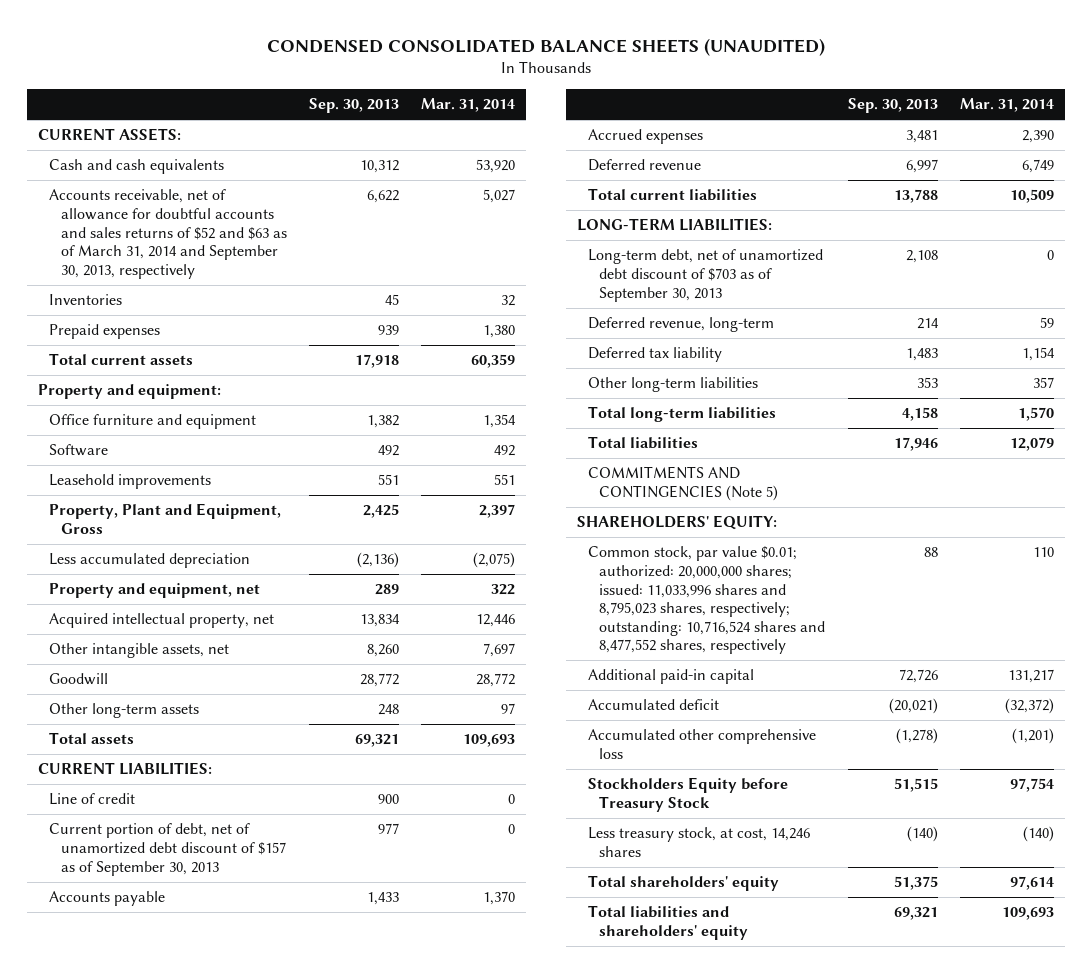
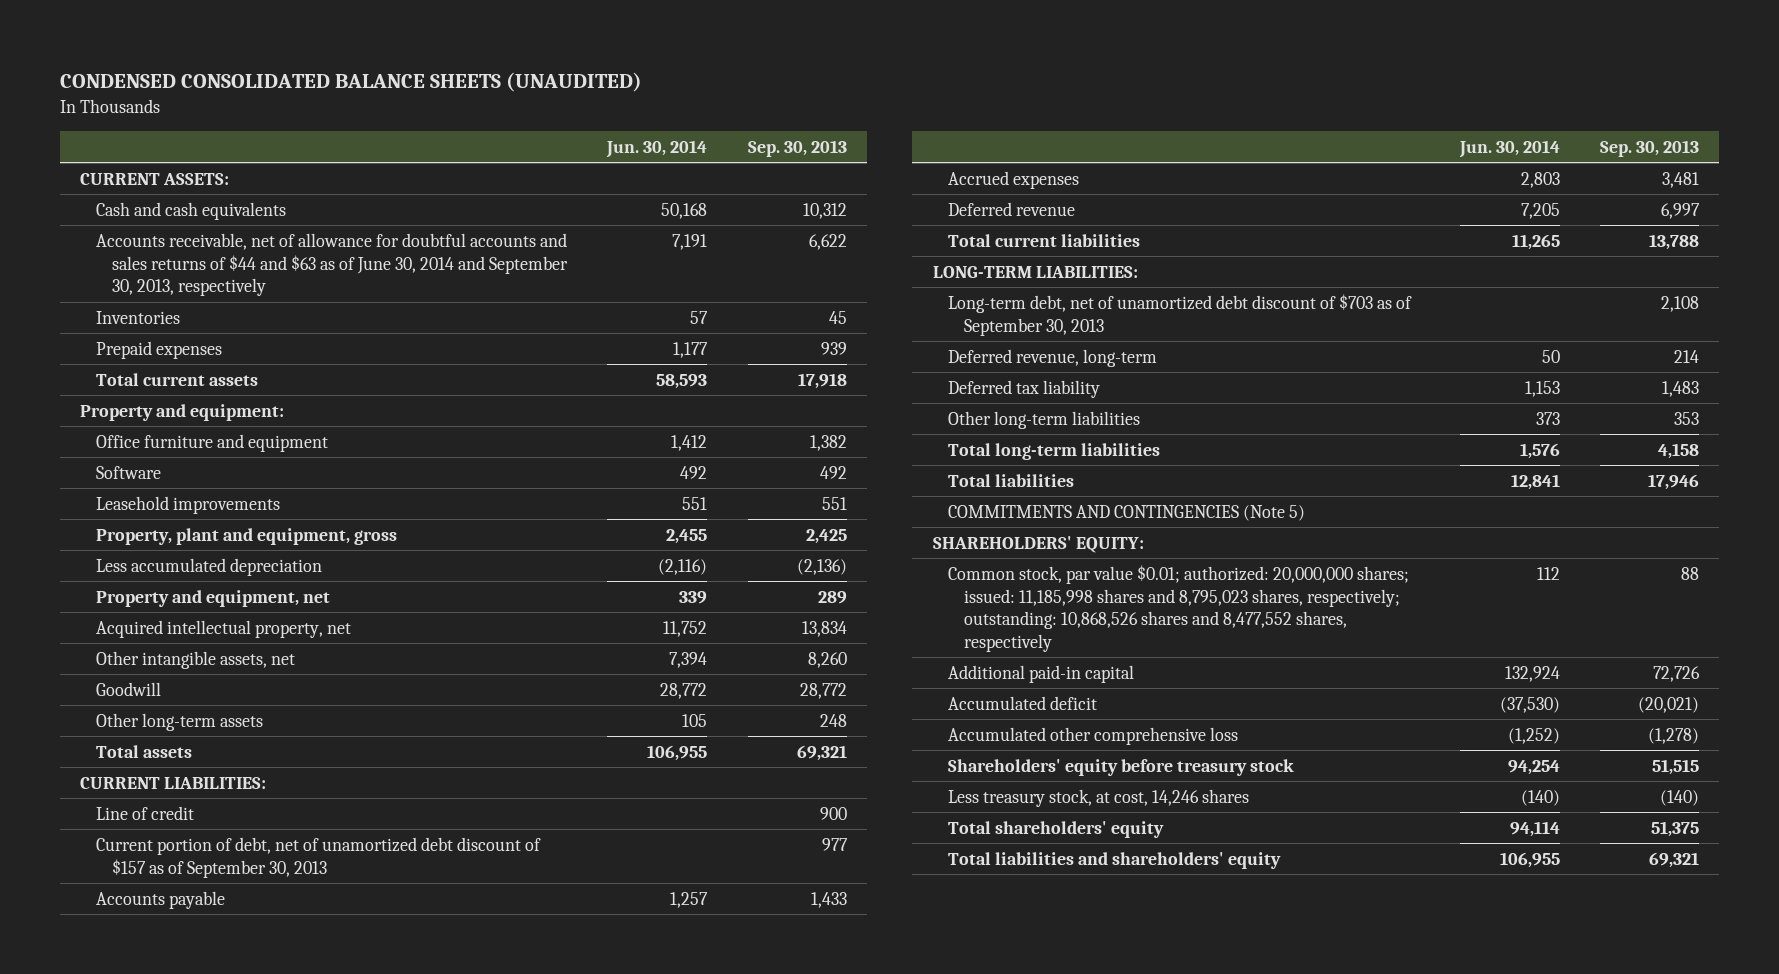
[420,98,515,113] Mar. 31, 2014 -> none
none -> [606,139,708,158] Jun. 30, 2014
[49,189,287,279] Accounts receivable, net of allowance for doubtful accounts and sales returns of $52 and $63 as of March 31, 2014 and September 30, 2013, respectively -> [96,232,568,297] Accounts receivable, net of allowance for doubtful accounts and sales returns of $44 and $63 as of June 30, 2014 and September 30, 2013, respectively
[49,503,282,534] Property, Plant and Equipment, Gross -> [96,527,398,545] Property, plant and equipment, gross
[588,546,826,655] Common stock, par value $0.01; authorized: 20,000,000 shares; issued: 11,033,996 shares and 8,795,023 shares, respectively; outstanding: 10,716,524 shares and 8,477,552 shares, respectively -> [948,564,1410,653] Common stock, par value $0.01; authorized: 20,000,000 shares; issued: 11,185,998 shares and 8,795,023 shares, respectively; outstanding: 10,868,526 shares and 8,477,552 shares, respectively
[588,777,789,812] Stockholders Equity before Treasury Stock -> [948,758,1295,776] Shareholders' equity before treasury stock

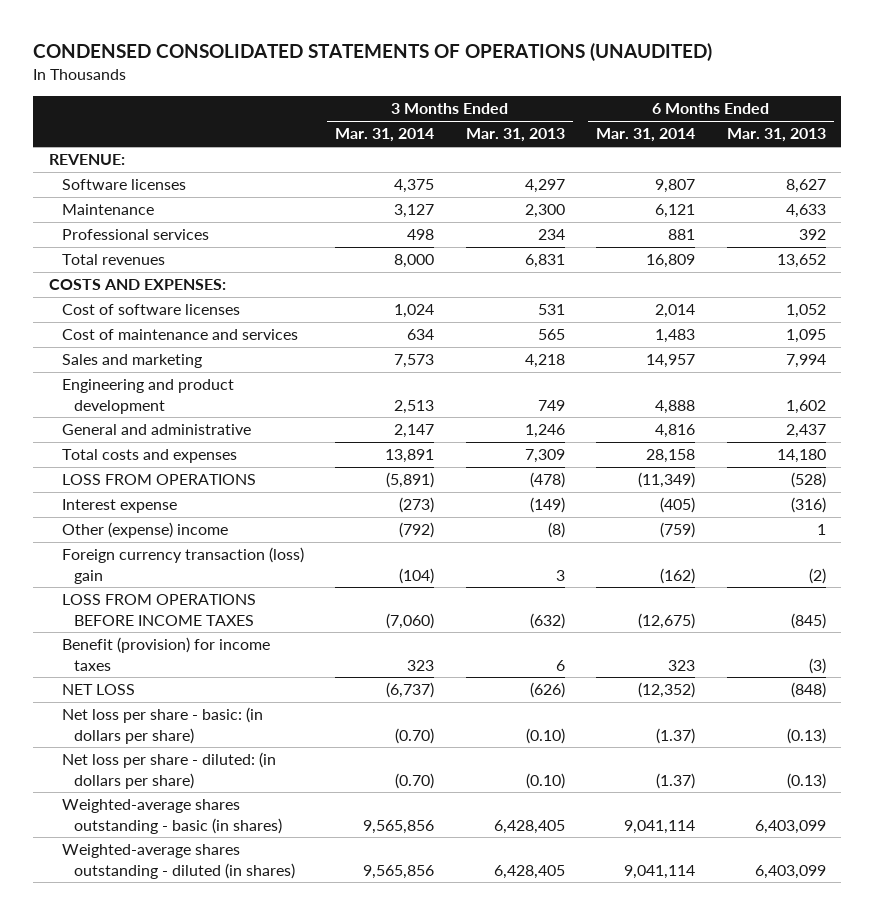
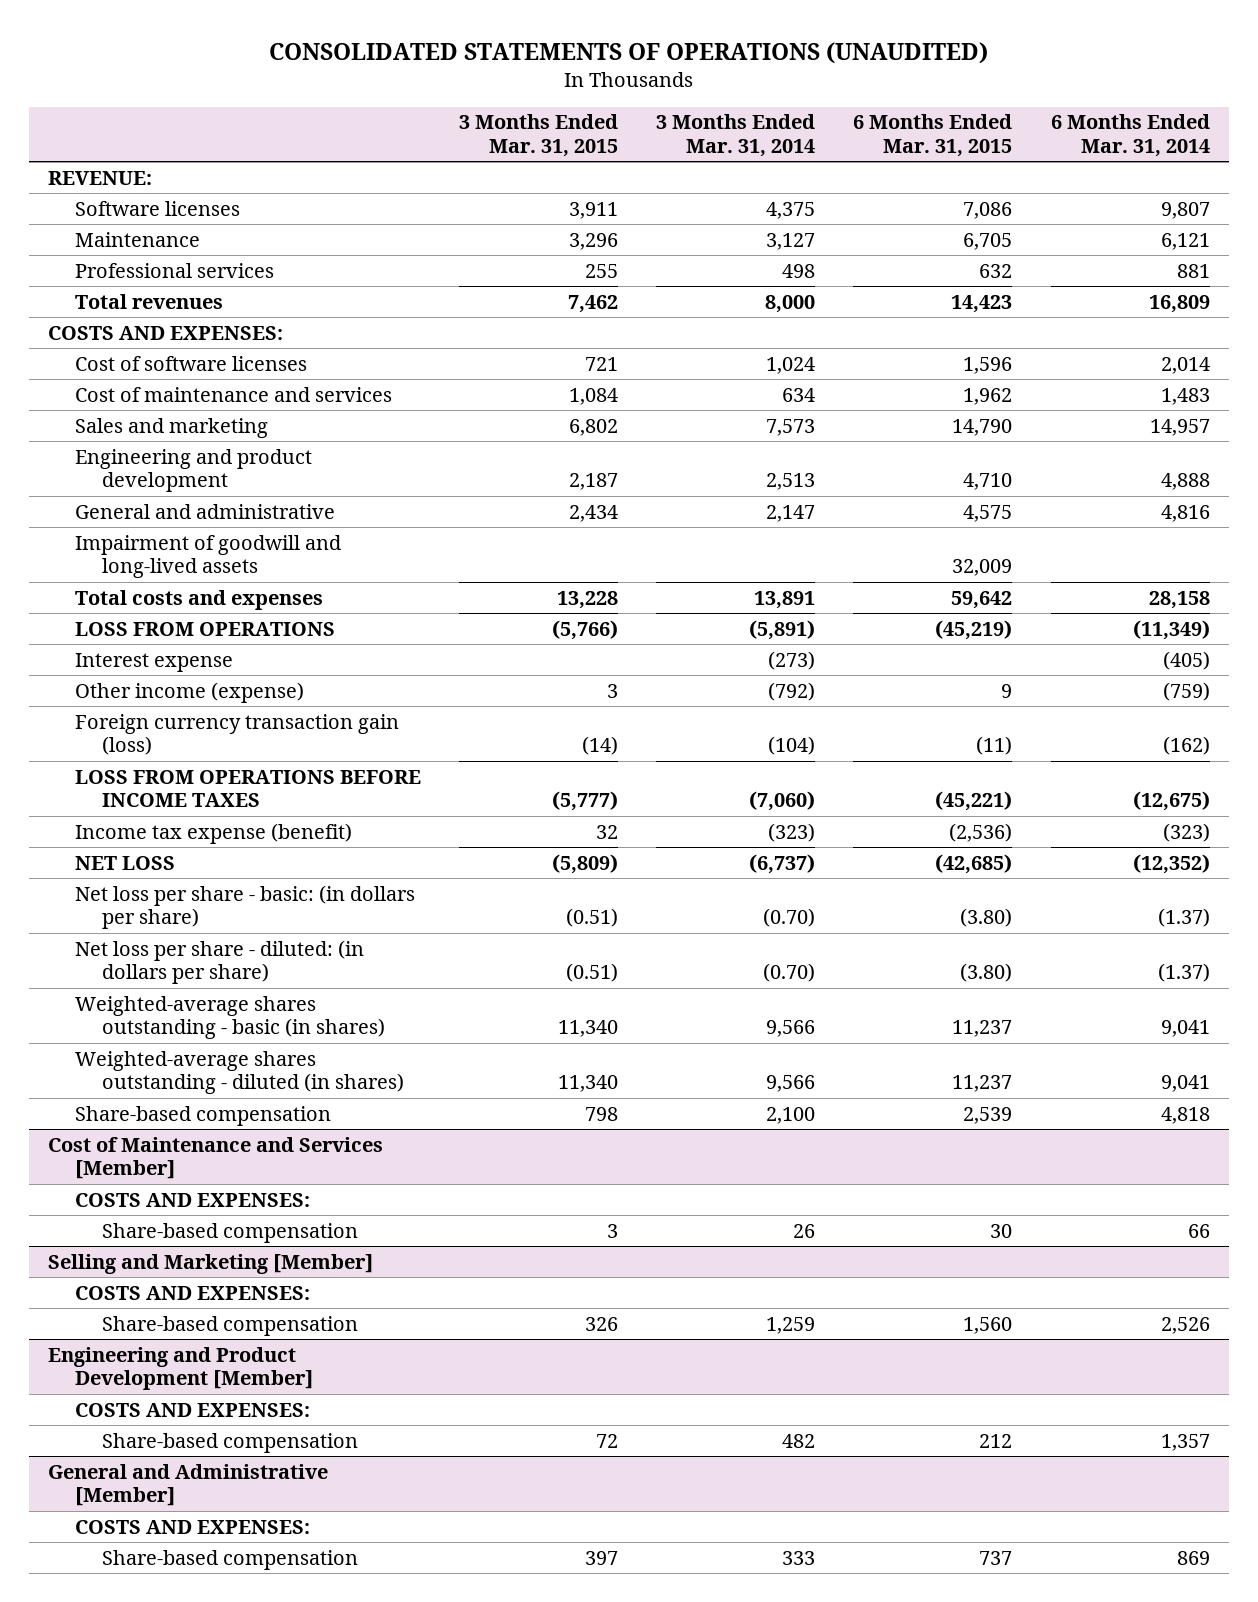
[33,43,713,62] CONDENSED CONSOLIDATED STATEMENTS OF OPERATIONS (UNAUDITED) -> [268,42,988,65] CONSOLIDATED STATEMENTS OF OPERATIONS (UNAUDITED)
[465,128,565,143] Mar. 31, 2013 -> none
[726,128,826,143] Mar. 31, 2013 -> none
none -> [459,114,619,158] 3 Months Ended Mar. 31, 2015
none -> [853,114,1013,158] 6 Months Ended Mar. 31, 2015
none -> [75,534,342,579] Impairment of goodwill and long-lived assets
[61,522,228,539] Other (expense) income -> [75,681,305,703] Other income (expense)
[61,547,304,584] Foreign currency transaction (loss) gain -> [75,713,400,756] Foreign currency transaction gain (loss)
[61,637,270,671] Benefit (provision) for income taxes -> [75,822,353,844] Income tax expense (benefit)
[407,659,435,671] 323 -> [768,822,816,842] (323)
[668,659,696,671] 323 -> [1162,822,1210,842] (323)
[363,819,435,834] 9,565,856 -> [766,1020,816,1038] 9,566
[624,819,696,834] 9,041,114 -> [1160,1020,1210,1038] 9,041
[363,864,435,879] 9,565,856 -> [766,1075,816,1093] 9,566
[624,864,696,879] 9,041,114 -> [1160,1075,1210,1093] 9,041
none -> [75,1105,332,1126] Share-based compensation
none -> [48,1136,384,1180] Cost of Maintenance and Services [Member]
none -> [75,1192,311,1207] COSTS AND EXPENSES:
none -> [102,1222,359,1243] Share-based compensation
none -> [48,1253,374,1274] Selling and Marketing [Member]
none -> [75,1285,311,1300] COSTS AND EXPENSES:
none -> [102,1315,359,1336] Share-based compensation
none -> [48,1346,314,1391] Engineering and Product Development [Member]
none -> [75,1402,311,1417] COSTS AND EXPENSES:
none -> [102,1432,359,1453] Share-based compensation
none -> [48,1463,329,1507] General and Administrative [Member]
none -> [75,1519,311,1534] COSTS AND EXPENSES:
none -> [102,1549,359,1570] Share-based compensation

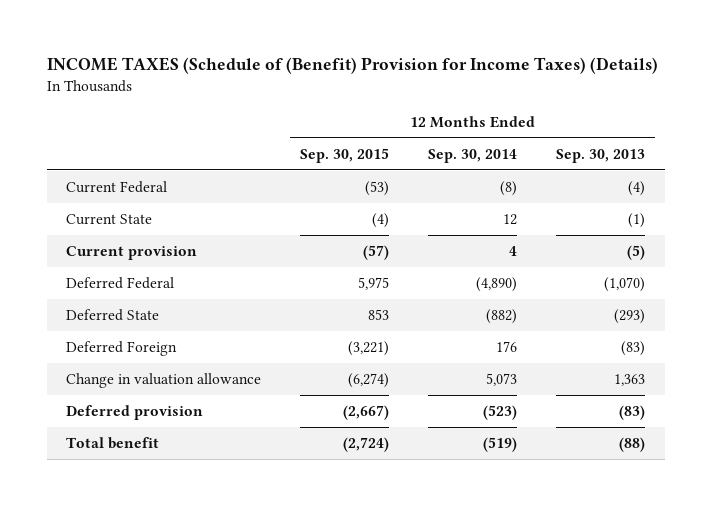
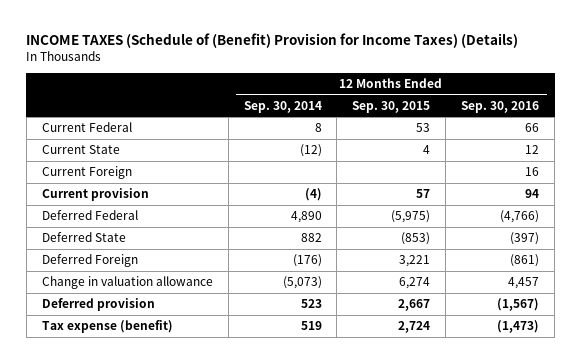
[556,148,646,163] Sep. 30, 2013 -> none
none -> [461,100,540,113] Sep. 30, 2016
[365,180,390,196] (53) -> [416,123,431,133] 53
[500,180,518,196] (8) -> [314,123,322,133] 8
[372,212,390,228] (4) -> [423,145,431,155] 4
[503,213,518,225] 12 -> [299,144,322,158] (12)
none -> [41,166,132,180] Current Foreign
[363,244,390,260] (57) -> [416,189,431,199] 57
[509,245,518,256] 4 -> [304,188,322,202] (4)
[358,276,390,290] 5,975 -> [391,210,431,224] (5,975)
[476,276,518,292] (4,890) -> [290,211,322,224] 4,890
[368,308,390,320] 853 -> [401,232,431,246] (853)
[486,308,518,324] (882) -> [300,233,322,243] 882
[348,340,390,356] (3,221) -> [399,255,431,268] 3,221
[496,340,518,352] 176 -> [292,254,322,268] (176)
[348,372,390,388] (6,274) -> [399,277,431,290] 6,274
[486,372,518,386] 5,073 -> [282,276,322,290] (5,073)
[343,404,390,420] (2,667) -> [398,299,431,312] 2,667
[483,404,518,420] (523) -> [300,299,322,309] 523
[66,436,160,449] Total benefit -> [41,320,173,334] Tax expense (benefit)
[343,436,390,452] (2,724) -> [398,321,431,334] 2,724
[483,436,518,452] (519) -> [300,321,322,331] 519

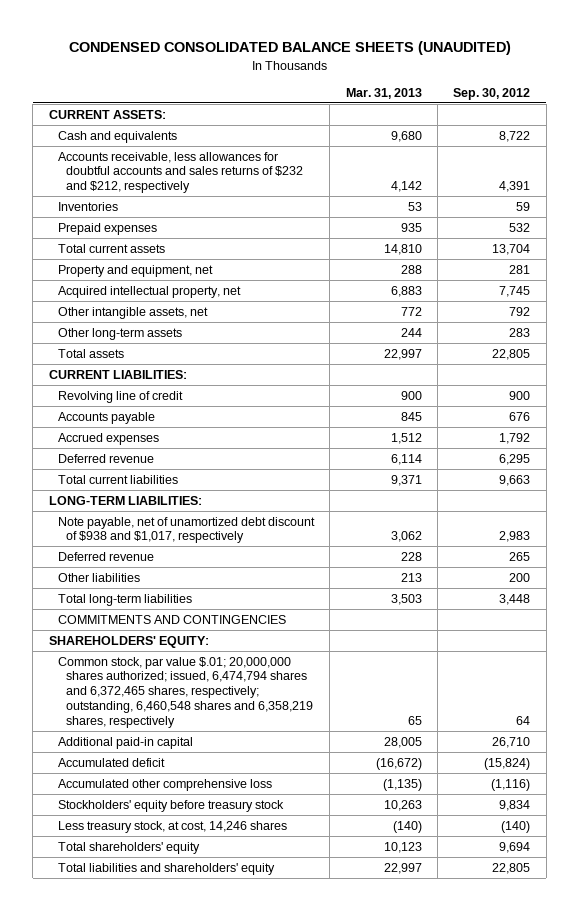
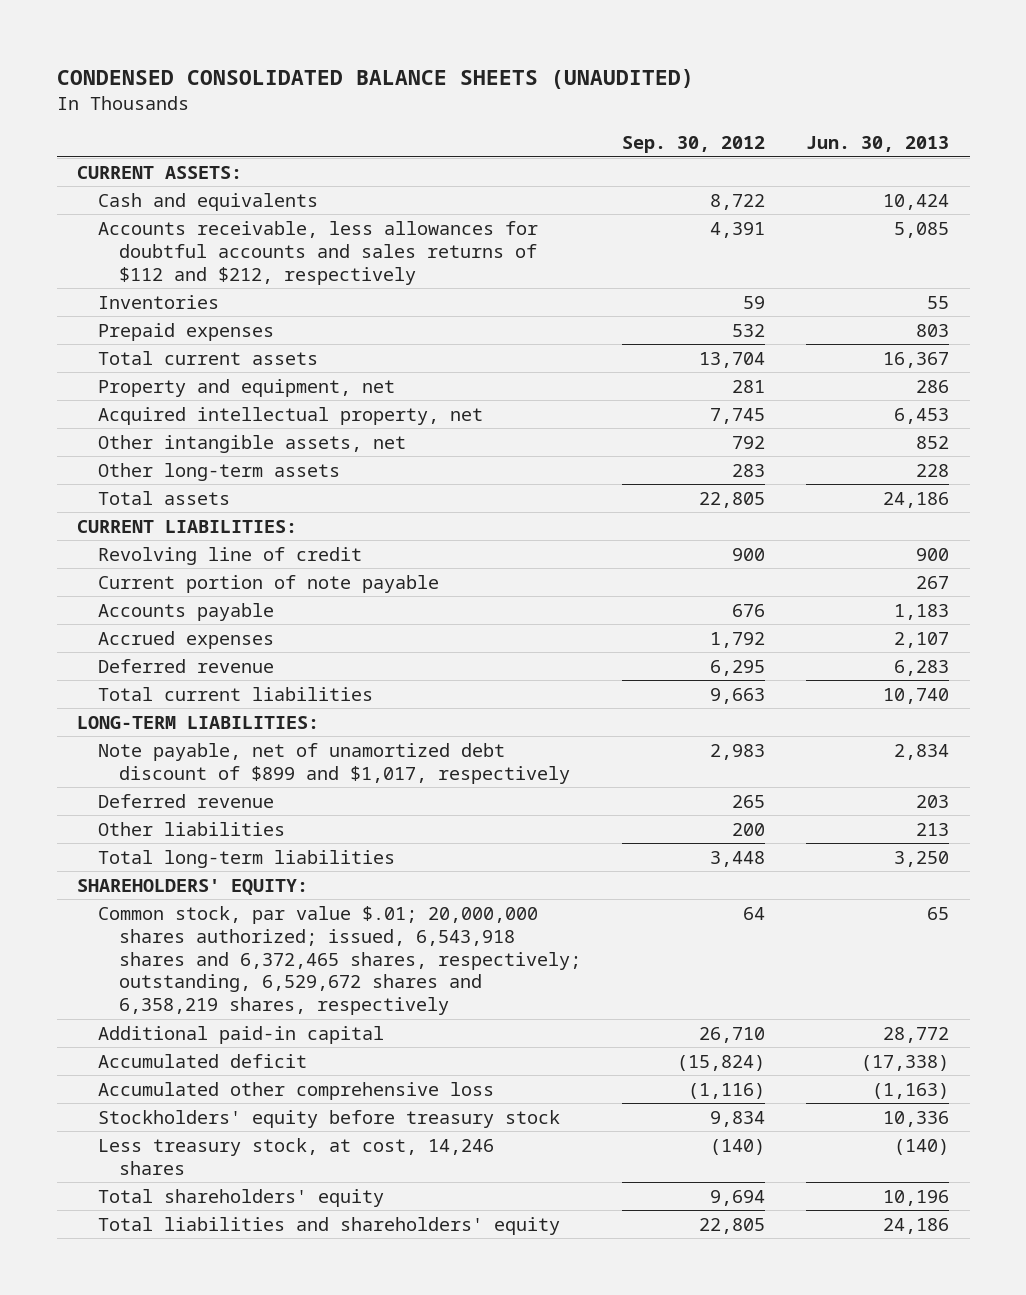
[345,88,422,100] Mar. 31, 2013 -> none
none -> [806,136,950,153] Jun. 30, 2013
[57,151,304,194] Accounts receivable, less allowances for doubtful accounts and sales returns of $232 and $212, respectively -> [98,220,539,285] Accounts receivable, less allowances for doubtful accounts and sales returns of $112 and $212, respectively
none -> [98,574,440,593] Current portion of note payable
[57,516,315,544] Note payable, net of unamortized debt discount of $938 and $1,017, respectively -> [98,742,571,784] Note payable, net of unamortized debt discount of $899 and $1,017, respectively
[57,614,286,624] COMMITMENTS AND CONTINGENCIES -> none
[57,656,314,728] Common stock, par value $.01; 20,000,000 shares authorized; issued, 6,474,794 shares and 6,372,465 shares, respectively; outstanding, 6,460,548 shares and 6,358,219 shares, respectively -> [98,905,582,1016] Common stock, par value $.01; 20,000,000 shares authorized; issued, 6,543,918 shares and 6,372,465 shares, respectively; outstanding, 6,529,672 shares and 6,358,219 shares, respectively

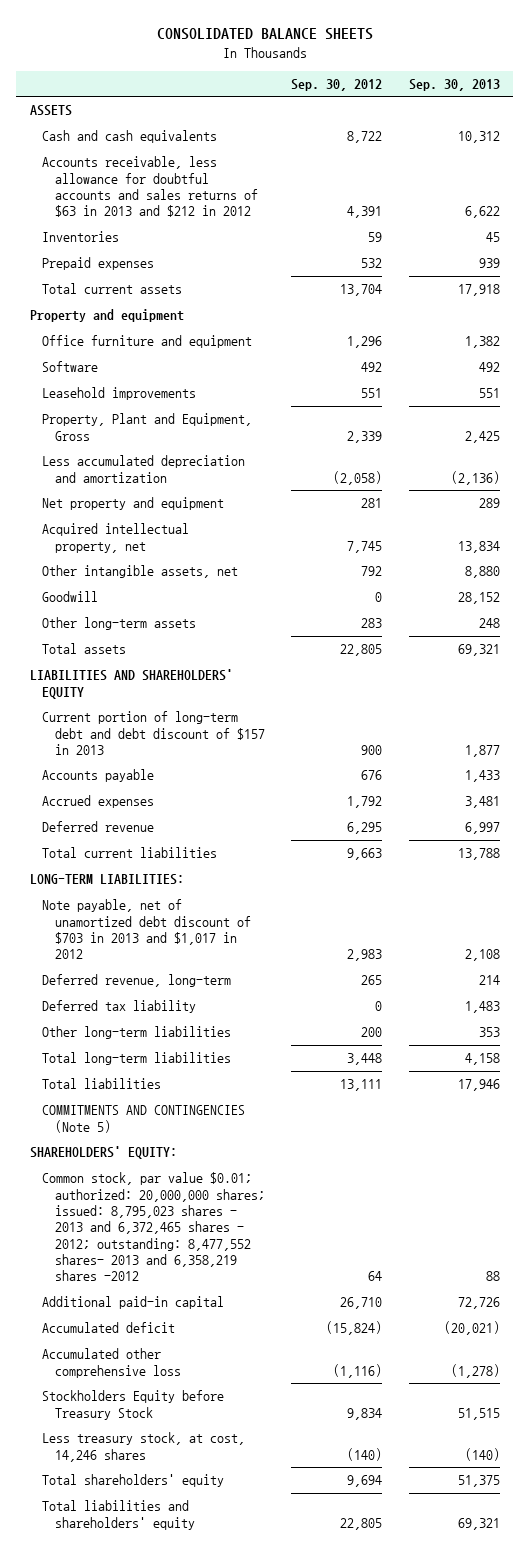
[56,69,694,90] CONDENSED CONSOLIDATED BALANCE SHEETS (UNAUDITED) -> [156,27,373,40] CONSOLIDATED BALANCE SHEETS
[806,136,950,153] Jun. 30, 2013 -> none
none -> [408,78,500,91] Sep. 30, 2013
[76,165,242,179] CURRENT ASSETS: -> [29,105,72,117] ASSETS
[98,192,319,211] Cash and equivalents -> [42,130,218,144] Cash and cash equivalents
[98,220,539,285] Accounts receivable, less allowances for doubtful accounts and sales returns of $112 and $212, respectively -> [42,156,259,218] Accounts receivable, less allowance for doubtful accounts and sales returns of $63 in 2013 and $212 in 2012
none -> [29,309,184,323] Property and equipment
none -> [42,335,253,349] Office furniture and equipment
none -> [42,361,99,373] Software
none -> [42,387,197,401] Leasehold improvements
none -> [42,413,253,441] Property, Plant and Equipment, Gross
none -> [42,455,246,483] Less accumulated depreciation and amortization
[98,378,396,397] Property and equipment, net -> [42,497,225,511] Net property and equipment
none -> [42,591,99,603] Goodwill
[98,546,363,565] Revolving line of credit -> none
[98,574,440,593] Current portion of note payable -> none
[76,519,297,533] CURRENT LIABILITIES: -> [29,669,233,699] LIABILITIES AND SHAREHOLDERS' EQUITY
none -> [42,711,266,755] Current portion of long-term debt and debt discount of $157 in 2013
[98,742,571,784] Note payable, net of unamortized debt discount of $899 and $1,017, respectively -> [42,899,252,960] Note payable, net of unamortized debt discount of $703 in 2013 and $1,017 in 2012
[98,793,275,808] Deferred revenue -> [42,974,232,988] Deferred revenue, long-term
none -> [42,1000,197,1014] Deferred tax liability
[98,821,286,836] Other liabilities -> [42,1026,232,1040] Other long-term liabilities
none -> [42,1078,162,1090] Total liabilities
none -> [42,1105,246,1133] COMMITMENTS AND CONTINGENCIES (Note 5)
[98,905,582,1016] Common stock, par value $.01; 20,000,000 shares authorized; issued, 6,543,918 shares and 6,372,465 shares, respectively; outstanding, 6,529,672 shares and 6,358,219 shares, respectively -> [42,1172,266,1282] Common stock, par value $0.01; authorized: 20,000,000 shares; issued: 8,795,023 shares - 2013 and 6,372,465 shares - 2012; outstanding: 8,477,552 shares- 2013 and 6,358,219 shares -2012
[98,1109,561,1128] Stockholders' equity before treasury stock -> [42,1390,225,1420] Stockholders Equity before Treasury Stock

